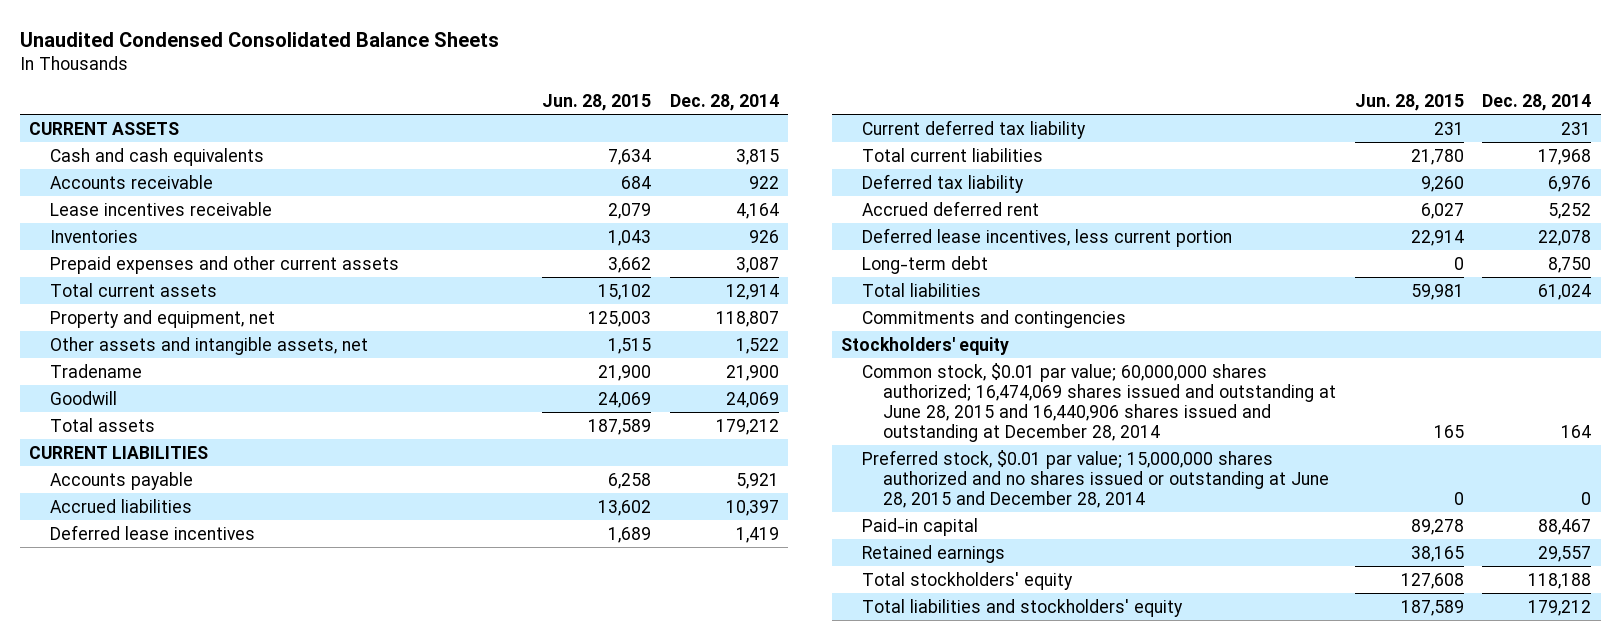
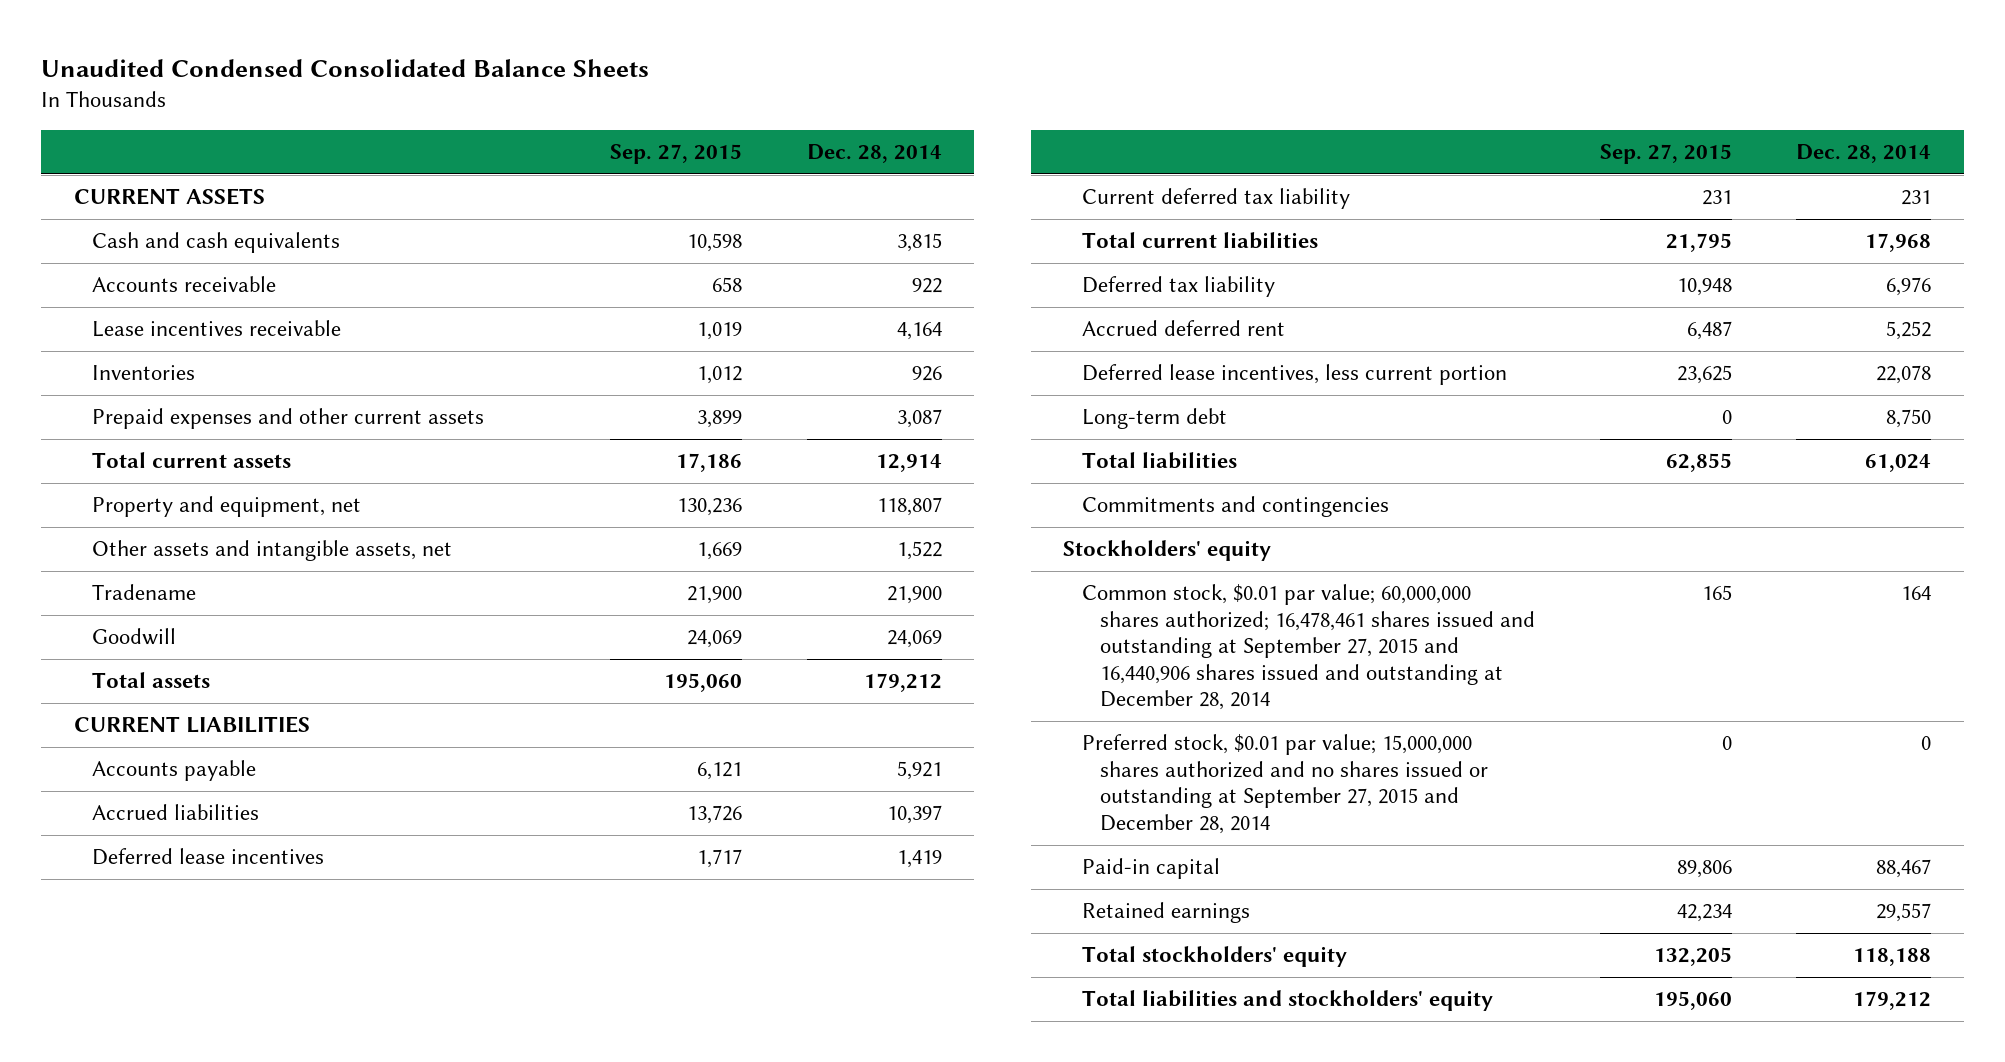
[542,93,652,111] Jun. 28, 2015 -> none
none -> [610,144,743,165] Sep. 27, 2015
[862,362,1336,442] Common stock, $0.01 par value; 60,000,000 shares authorized; 16,474,069 shares issued and outstanding at June 28, 2015 and 16,440,906 shares issued and outstanding at December 28, 2014 -> [1081,584,1535,711] Common stock, $0.01 par value; 60,000,000 shares authorized; 16,478,461 shares issued and outstanding at September 27, 2015 and 16,440,906 shares issued and outstanding at December 28, 2014
[862,449,1329,508] Preferred stock, $0.01 par value; 15,000,000 shares authorized and no shares issued or outstanding at June 28, 2015 and December 28, 2014 -> [1081,734,1488,834] Preferred stock, $0.01 par value; 15,000,000 shares authorized and no shares issued or outstanding at September 27, 2015 and December 28, 2014

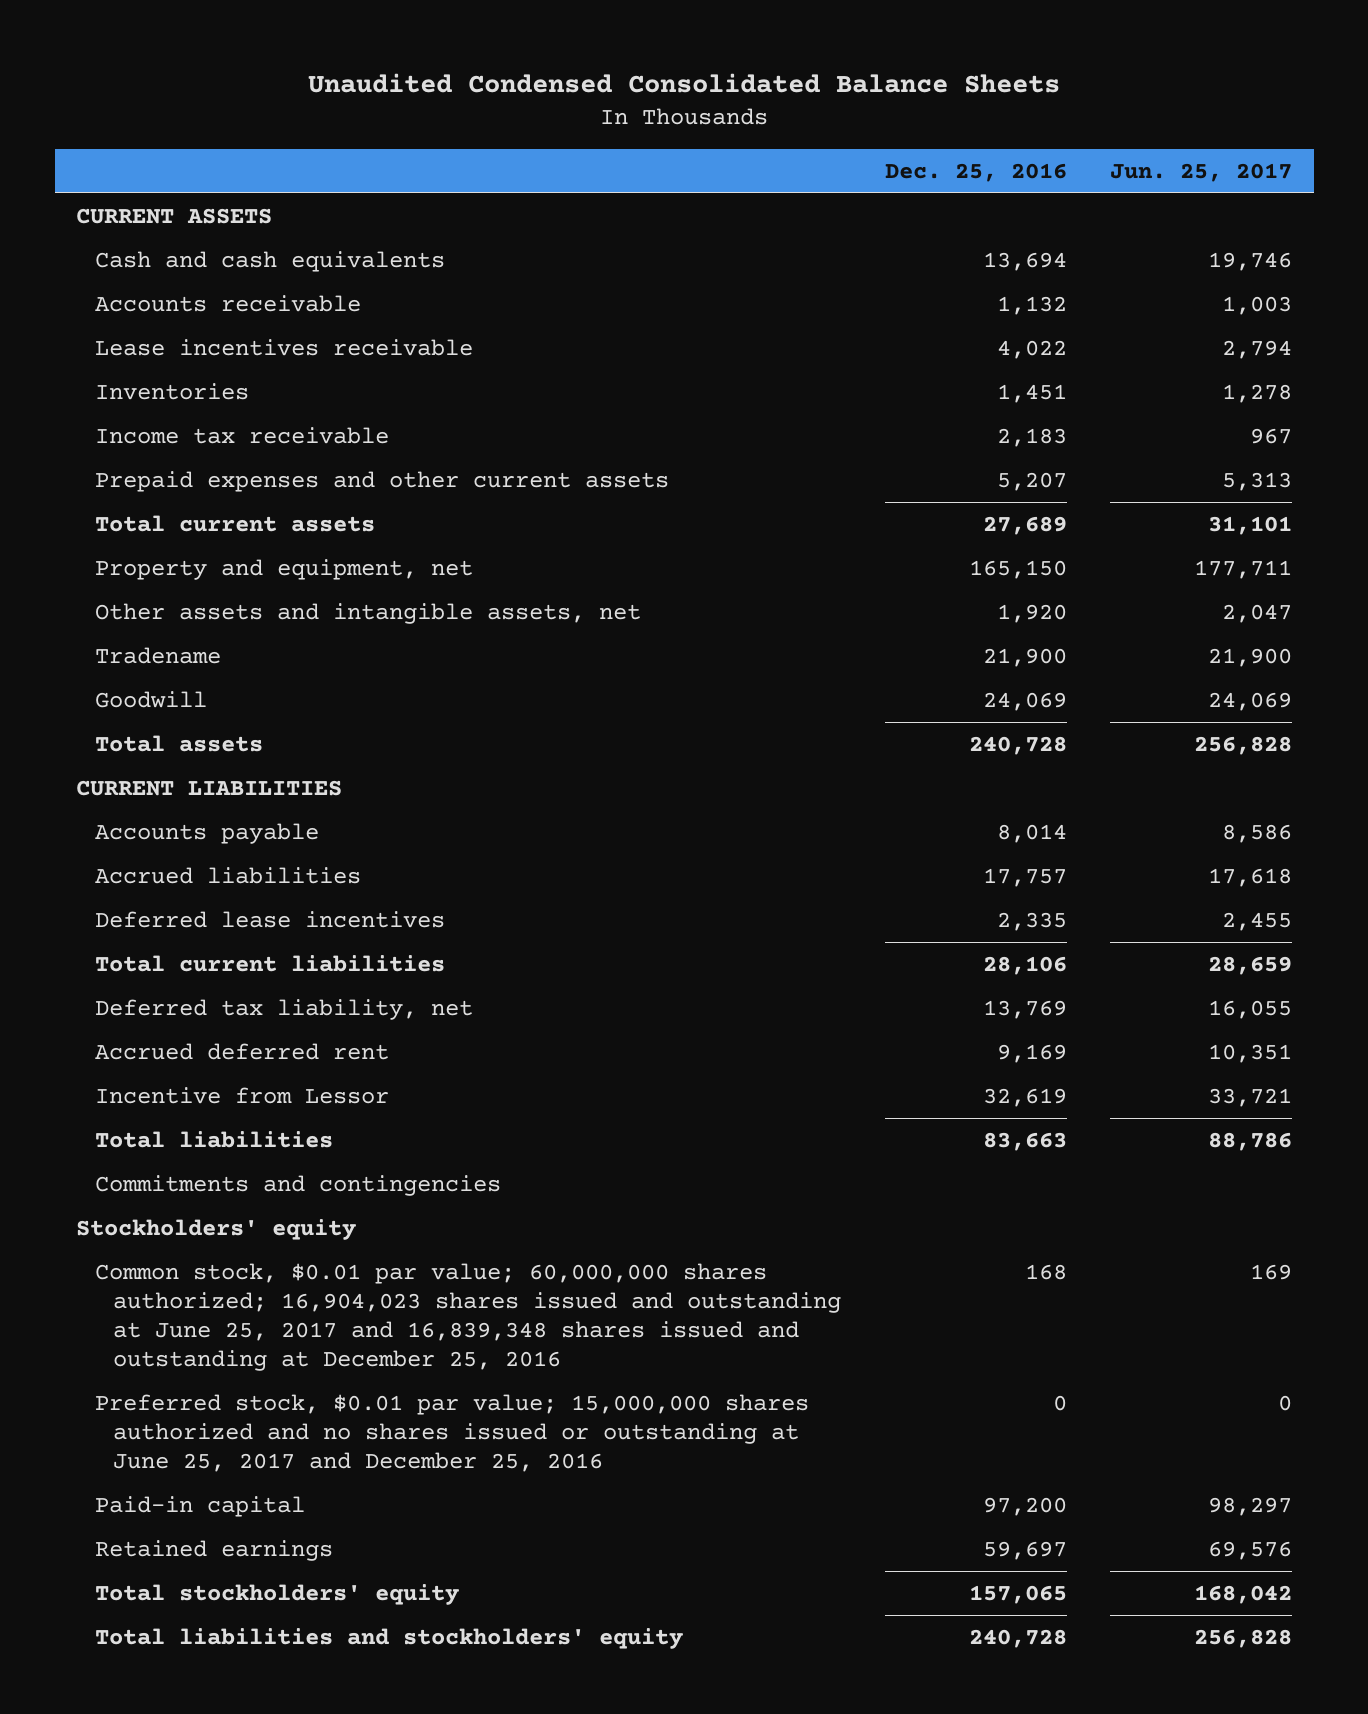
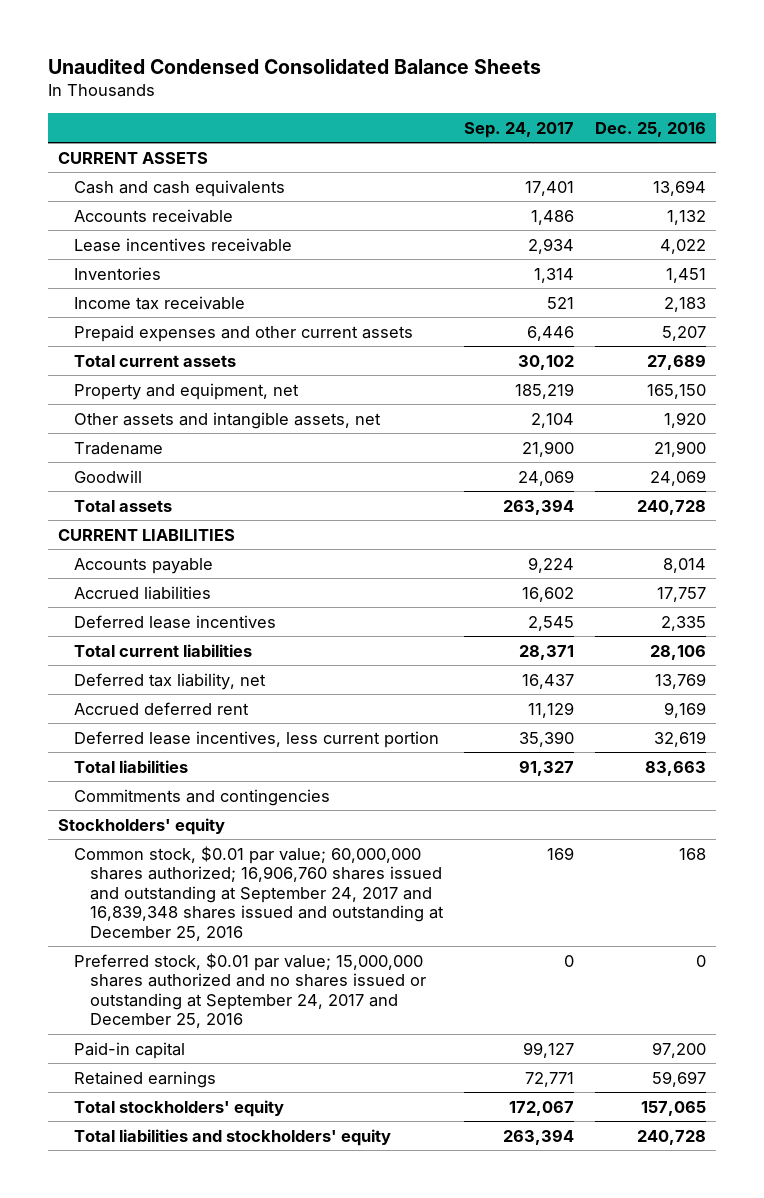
[1110,162,1293,182] Jun. 25, 2017 -> none
none -> [464,121,575,138] Sep. 24, 2017
[94,1087,389,1105] Incentive from Lessor -> [74,730,440,748] Deferred lease incentives, less current portion
[94,1263,842,1371] Common stock, $0.01 par value; 60,000,000 shares authorized; 16,904,023 shares issued and outstanding at June 25, 2017 and 16,839,348 shares issued and outstanding at December 25, 2016 -> [74,845,445,941] Common stock, $0.01 par value; 60,000,000 shares authorized; 16,906,760 shares issued and outstanding at September 24, 2017 and 16,839,348 shares issued and outstanding at December 25, 2016
[94,1394,809,1472] Preferred stock, $0.01 par value; 15,000,000 shares authorized and no shares issued or outstanding at June 25, 2017 and December 25, 2016 -> [74,952,427,1029] Preferred stock, $0.01 par value; 15,000,000 shares authorized and no shares issued or outstanding at September 24, 2017 and December 25, 2016

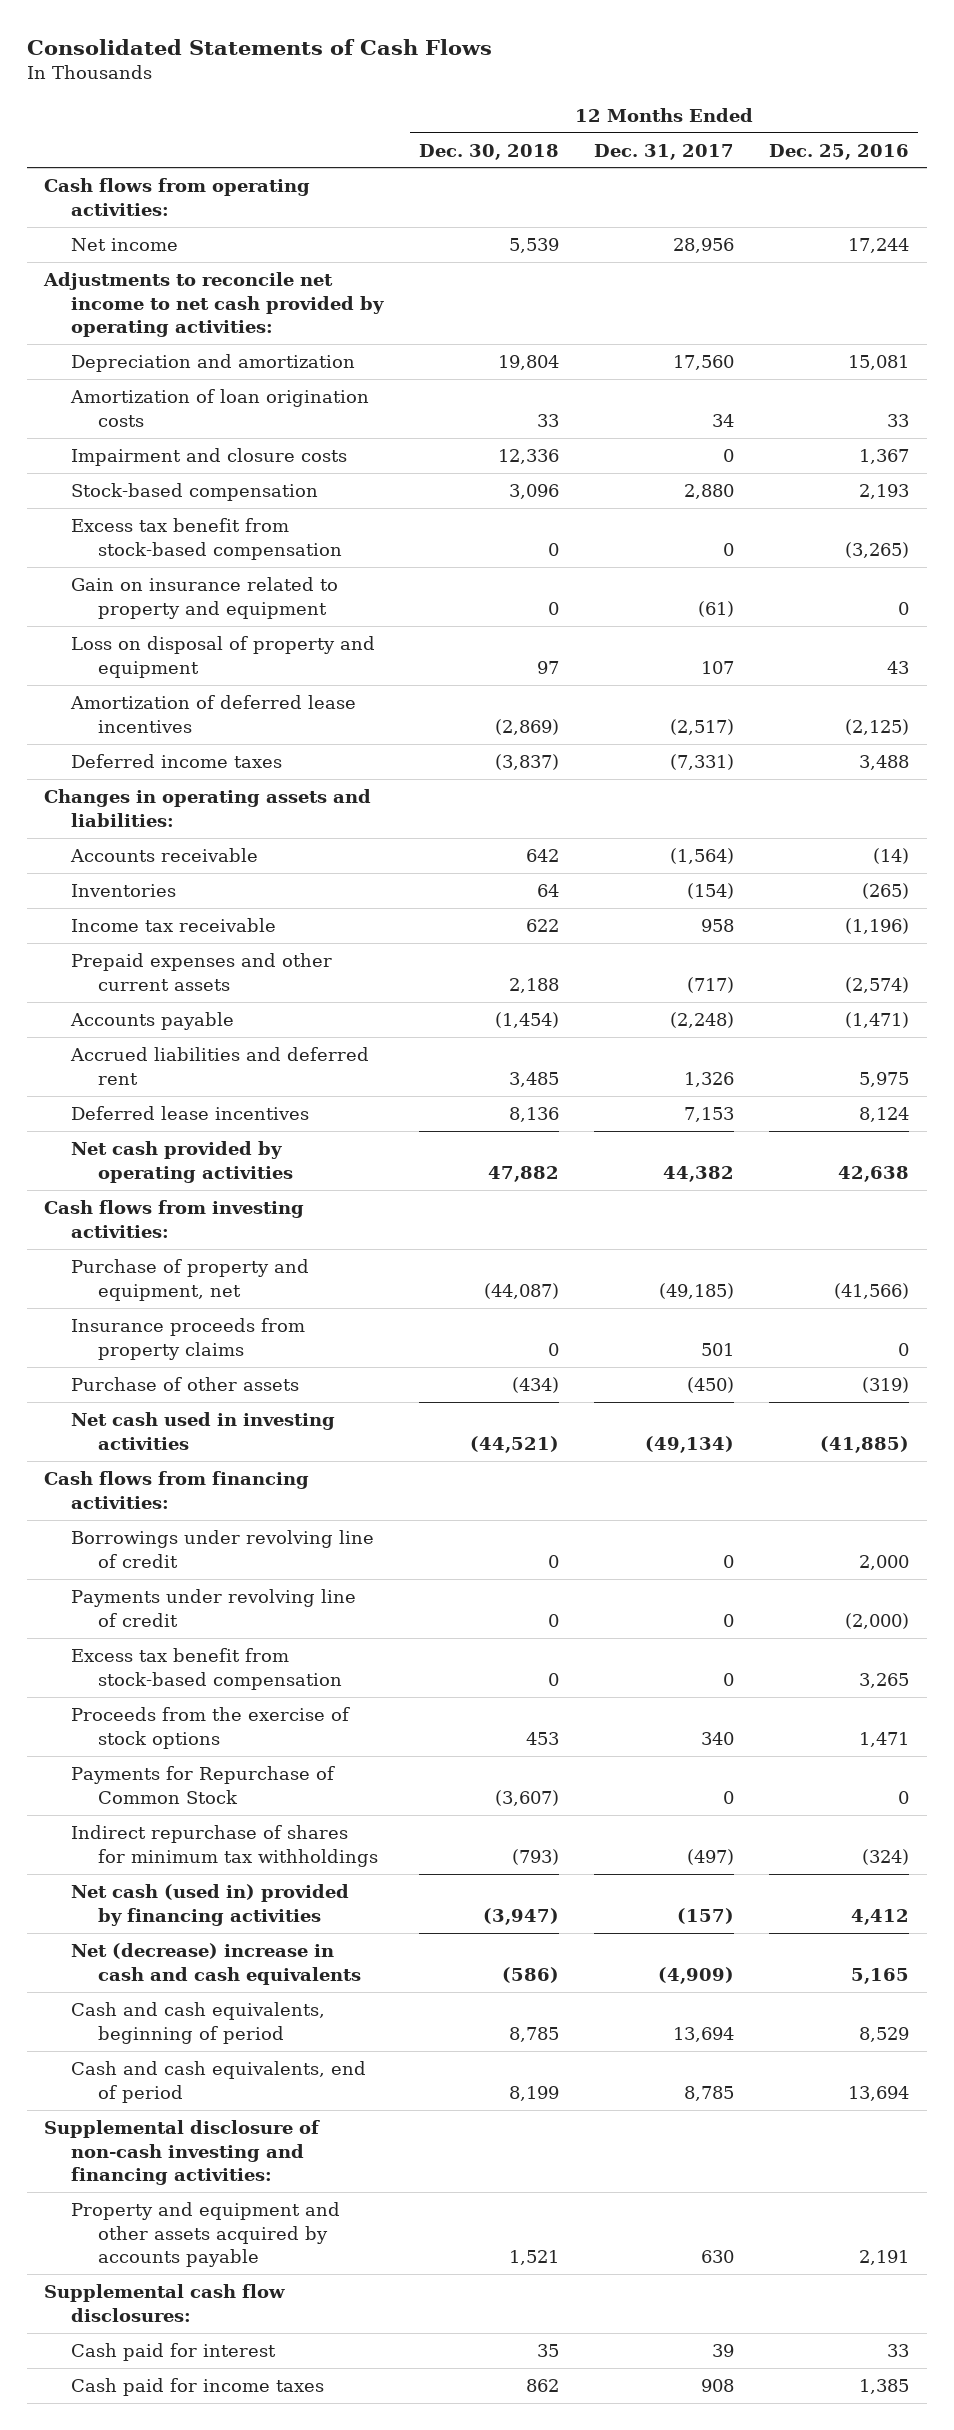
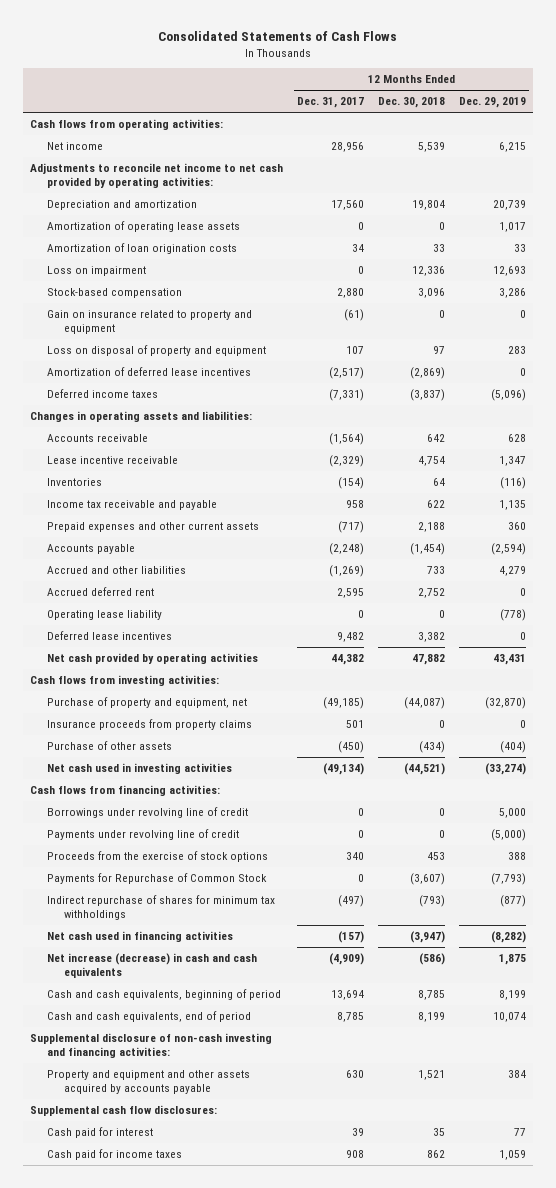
[769,143,910,160] Dec. 25, 2016 -> none
none -> [458,97,526,109] Dec. 29, 2019
none -> [46,221,240,233] Amortization of operating lease assets
[71,448,348,467] Impairment and closure costs -> [46,266,146,277] Loss on impairment
[71,518,343,560] Excess tax benefit from stock-based compensation -> none
none -> [46,456,178,465] Lease incentive receivable
[71,918,277,933] Income tax receivable -> [46,500,217,511] Income tax receivable and payable
[70,1047,370,1085] Accrued liabilities and deferred rent -> [46,566,186,575] Accrued and other liabilities
[508,1071,559,1087] 3,485 -> [427,566,446,575] 733
[684,1071,735,1087] 1,326 -> [329,565,365,578] (1,269)
none -> [46,587,154,597] Accrued deferred rent
none -> [46,610,162,621] Operating lease liability
[508,1107,559,1123] 8,136 -> [418,632,446,643] 3,382
[684,1107,735,1123] 7,153 -> [337,632,365,643] 9,482
[71,1648,343,1690] Excess tax benefit from stock-based compensation -> none
[71,1884,350,1926] Net cash (used in) provided by financing activities -> [46,931,233,943] Net cash used in financing activities
[71,1943,362,1985] Net (decrease) increase in cash and cash equivalents -> [46,953,257,979] Net increase (decrease) in cash and cash equivalents

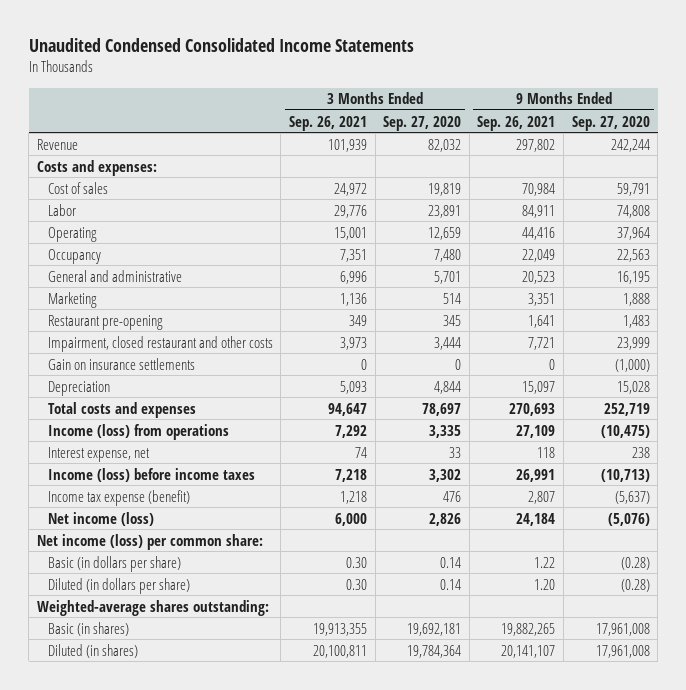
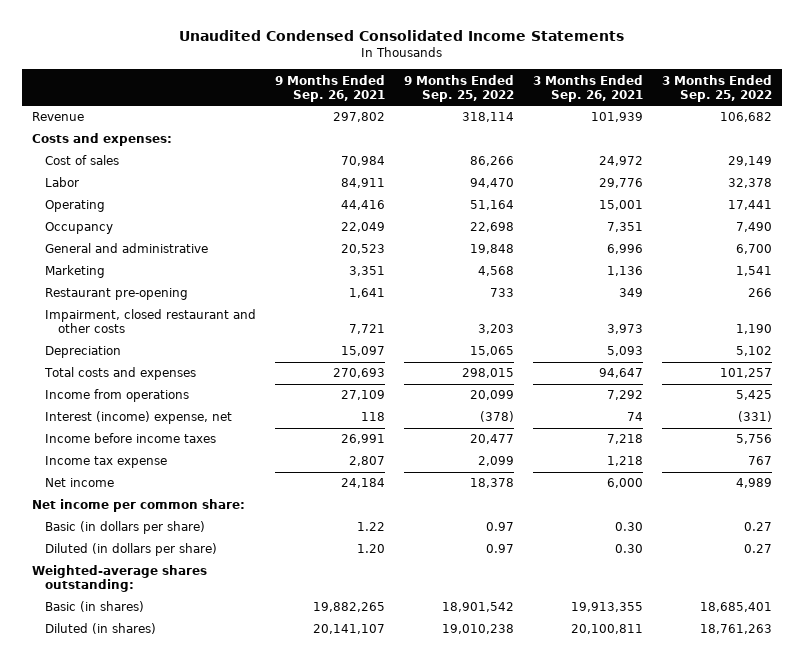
[383,115,462,131] Sep. 27, 2020 -> none
[571,115,650,131] Sep. 27, 2020 -> none
none -> [404,74,515,102] 9 Months Ended Sep. 25, 2022
none -> [662,74,773,102] 3 Months Ended Sep. 25, 2022
[47,357,195,370] Gain on insurance settlements -> none
[47,423,229,440] Income (loss) from operations -> [44,389,189,403] Income from operations
[47,446,150,462] Interest expense, net -> [44,411,232,425] Interest (income) expense, net
[47,467,255,482] Income (loss) before income taxes -> [44,433,216,444] Income before income taxes
[47,489,190,506] Income tax expense (benefit) -> [44,456,167,469] Income tax expense
[47,511,154,526] Net income (loss) -> [44,478,114,488] Net income
[36,533,263,550] Net income (loss) per common share: -> [31,499,245,513] Net income per common share:

